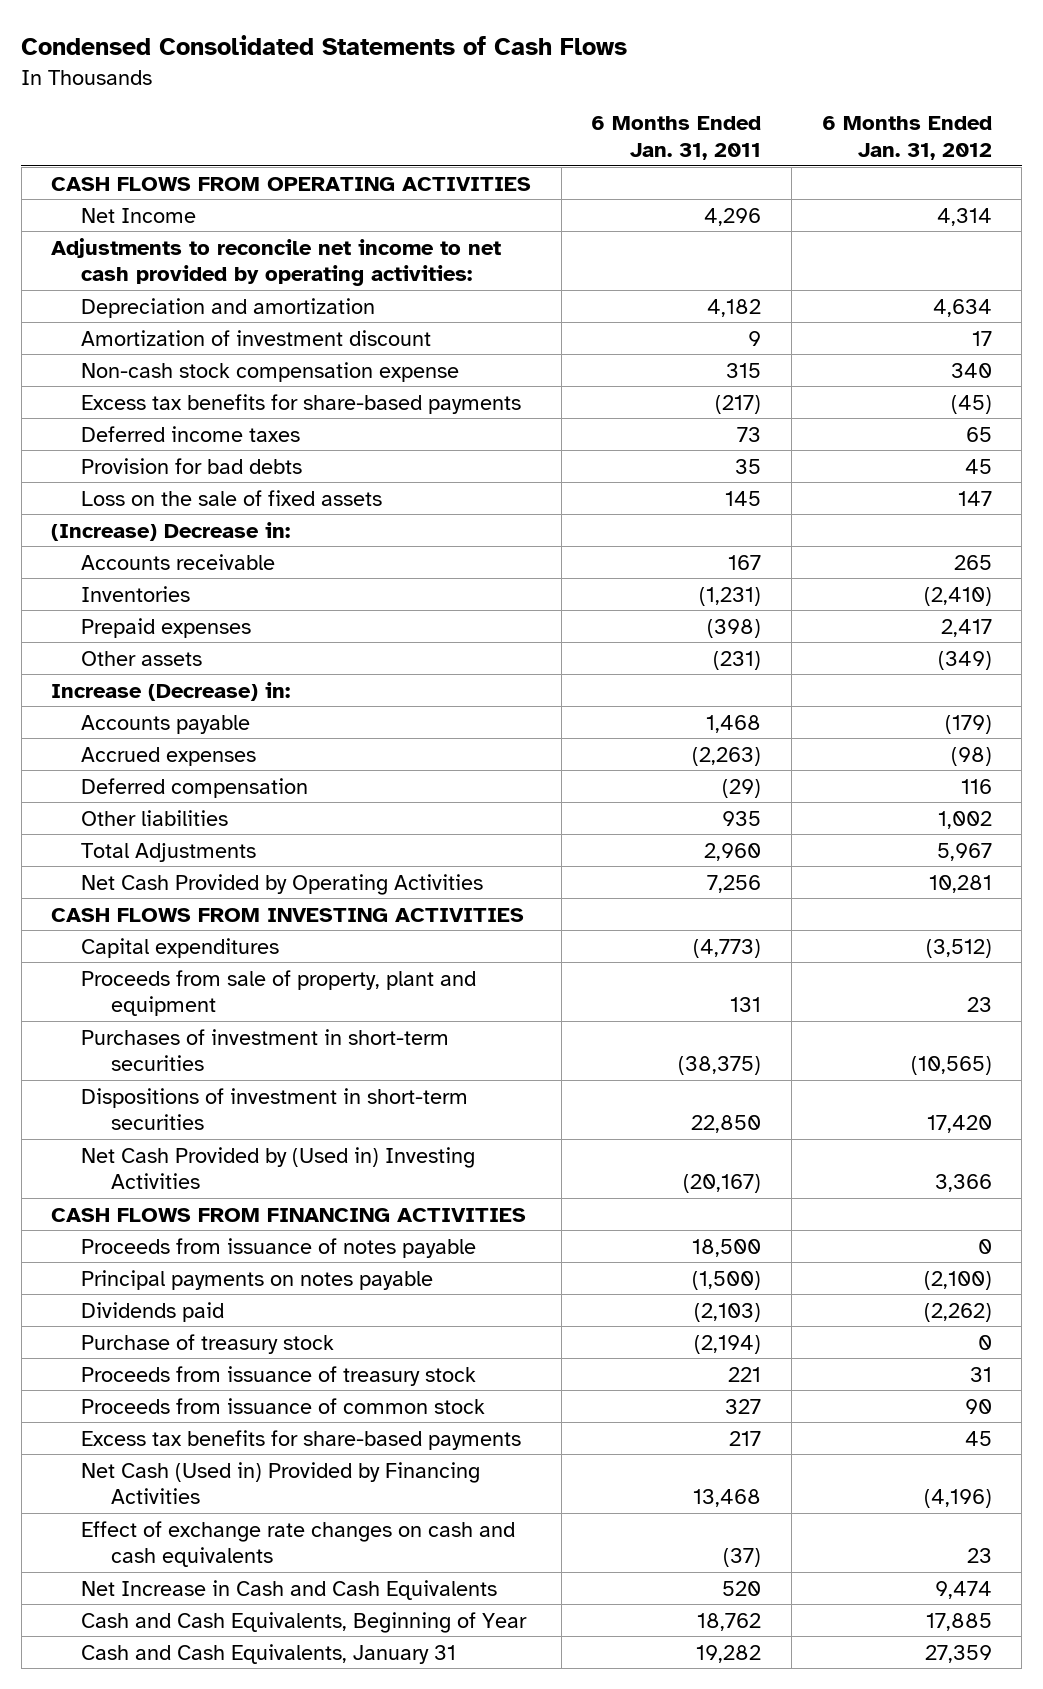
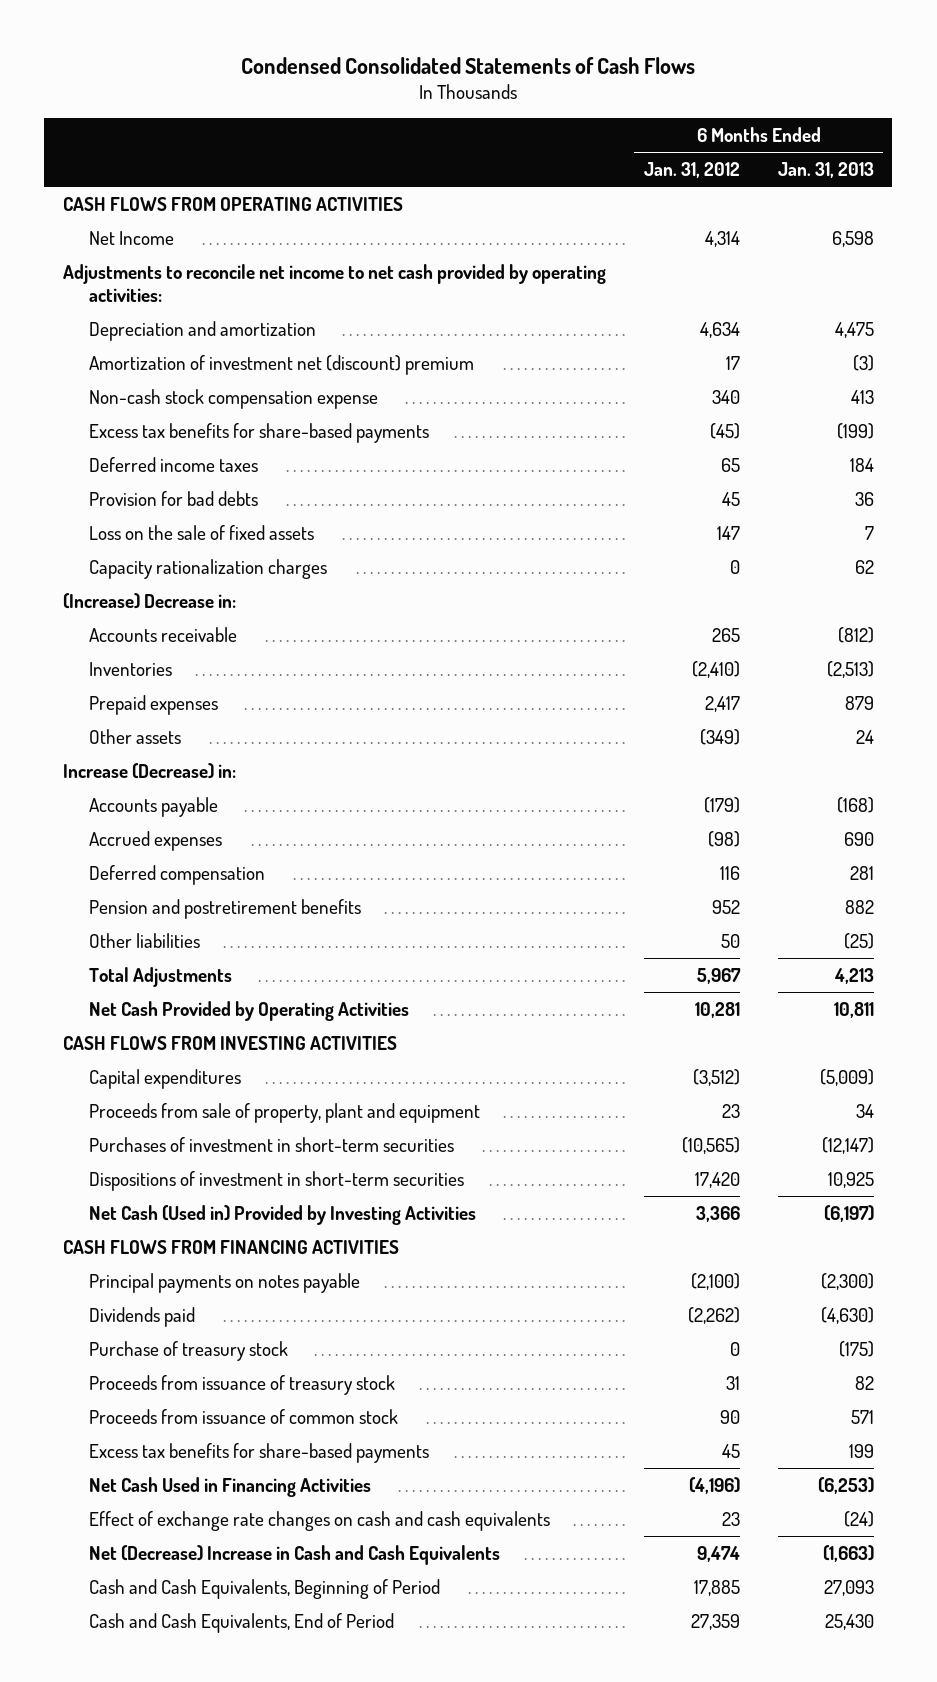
[591,116,762,160] 6 Months Ended Jan. 31, 2011 -> none
none -> [777,162,874,179] Jan. 31, 2013
[81,329,432,346] Amortization of investment discount -> [88,354,474,375] Amortization of investment net (discount) premium
none -> [88,558,327,579] Capacity rationalization charges
none -> [88,898,361,919] Pension and postretirement benefits
[937,810,992,829] 1,002 -> [720,933,740,948] 50
[81,1146,476,1190] Net Cash Provided by (Used in) Investing Activities -> [88,1204,476,1225] Net Cash (Used in) Provided by Investing Activities
[81,1237,477,1258] Proceeds from issuance of notes payable -> none
[81,1461,481,1505] Net Cash (Used in) Provided by Financing Activities -> [88,1476,371,1497] Net Cash Used in Financing Activities
[81,1579,498,1600] Net Increase in Cash and Cash Equivalents -> [88,1544,500,1565] Net (Decrease) Increase in Cash and Cash Equivalents
[81,1611,528,1633] Cash and Cash Equivalents, Beginning of Year -> [88,1578,440,1599] Cash and Cash Equivalents, Beginning of Period
[81,1643,457,1664] Cash and Cash Equivalents, January 31 -> [88,1612,394,1633] Cash and Cash Equivalents, End of Period

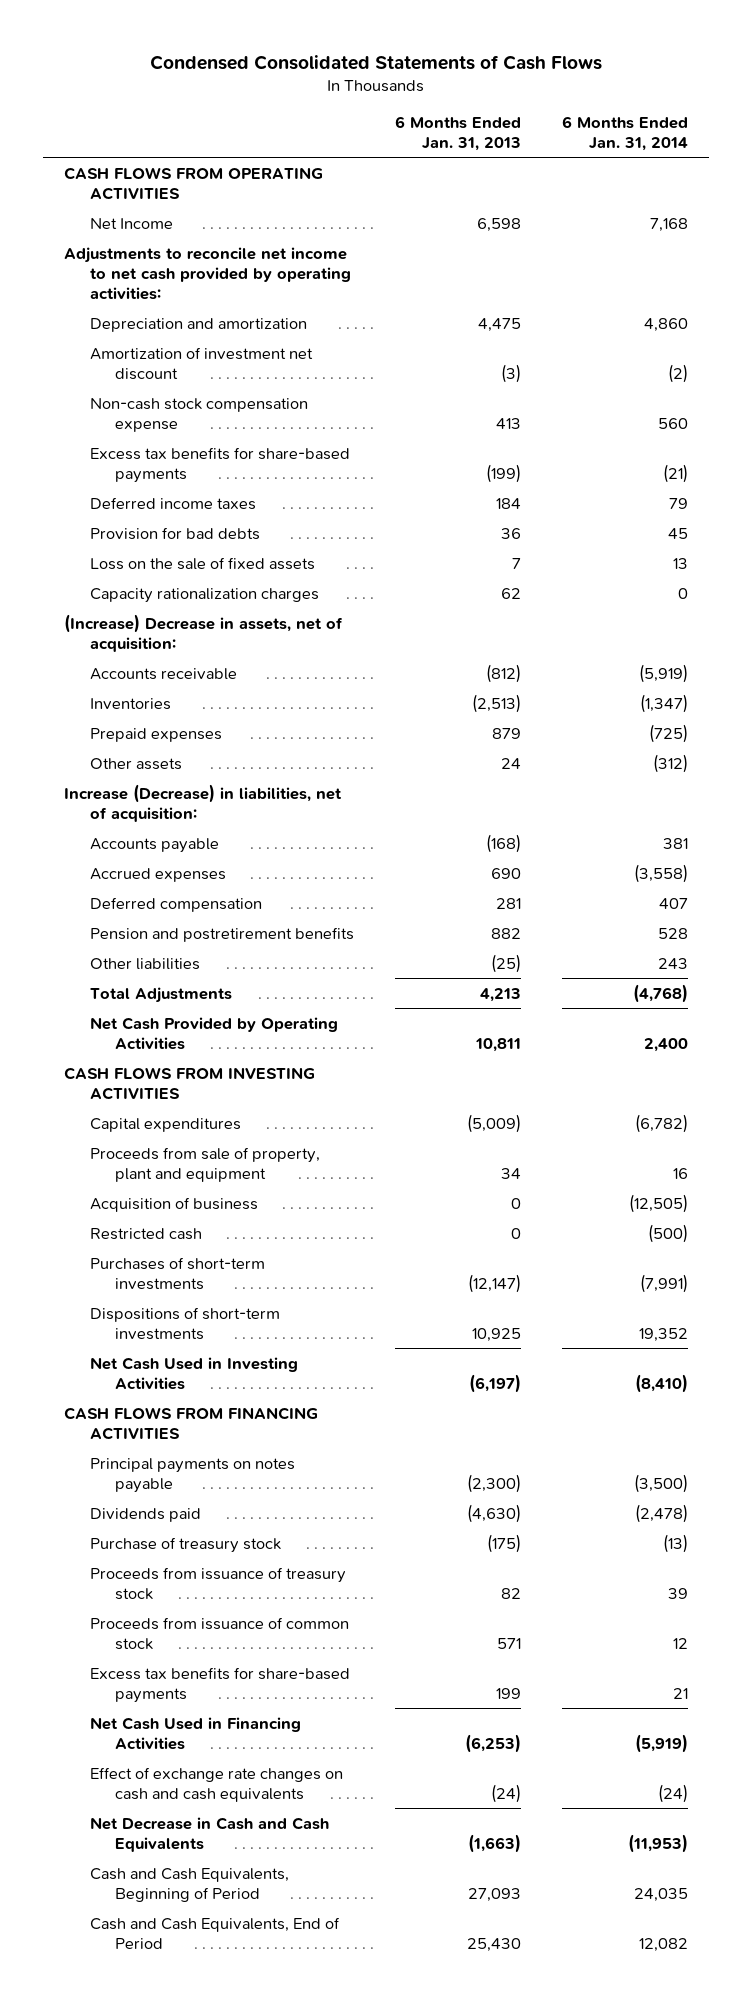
[643,162,740,179] Jan. 31, 2012 -> none
none -> [562,115,689,151] 6 Months Ended Jan. 31, 2014
[88,354,474,375] Amortization of investment net (discount) premium -> [89,346,313,380] Amortization of investment net discount
[63,592,237,609] (Increase) Decrease in: -> [63,613,343,652] (Increase) Decrease in assets, net of acquisition:
[63,762,237,779] Increase (Decrease) in: -> [63,783,342,822] Increase (Decrease) in liabilities, net of acquisition:
none -> [89,1196,258,1212] Acquisition of business
none -> [89,1227,202,1240] Restricted cash
[88,1136,454,1152] Purchases of investment in short-term securities -> [89,1256,265,1290] Purchases of short-term investments
[88,1170,464,1191] Dispositions of investment in short-term securities -> [89,1306,280,1340] Dispositions of short-term investments
[88,1204,476,1225] Net Cash (Used in) Provided by Investing Activities -> [89,1356,298,1390] Net Cash Used in Investing Activities
[88,1544,500,1565] Net (Decrease) Increase in Cash and Cash Equivalents -> [89,1816,329,1852] Net Decrease in Cash and Cash Equivalents

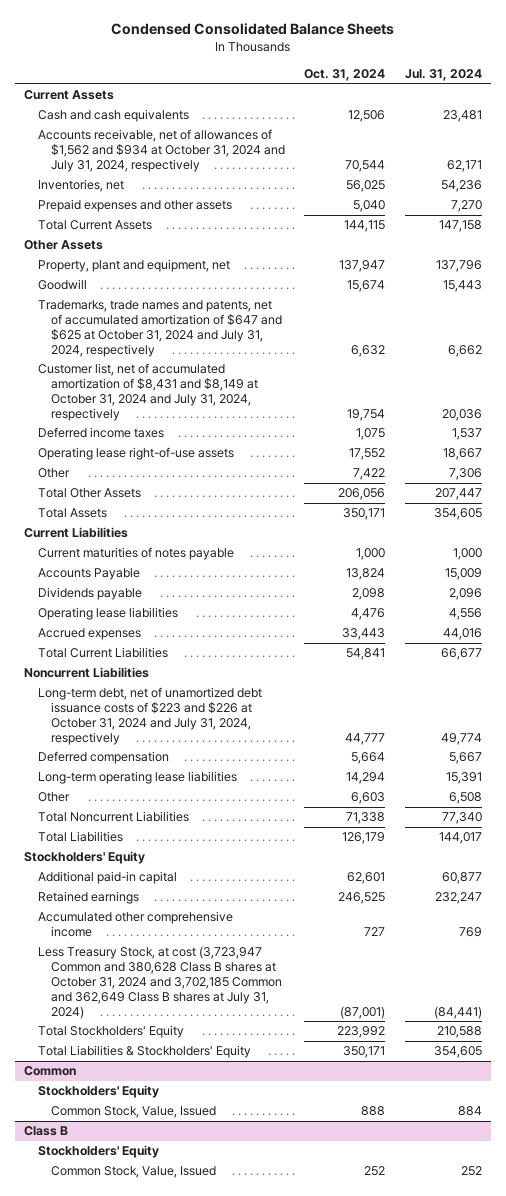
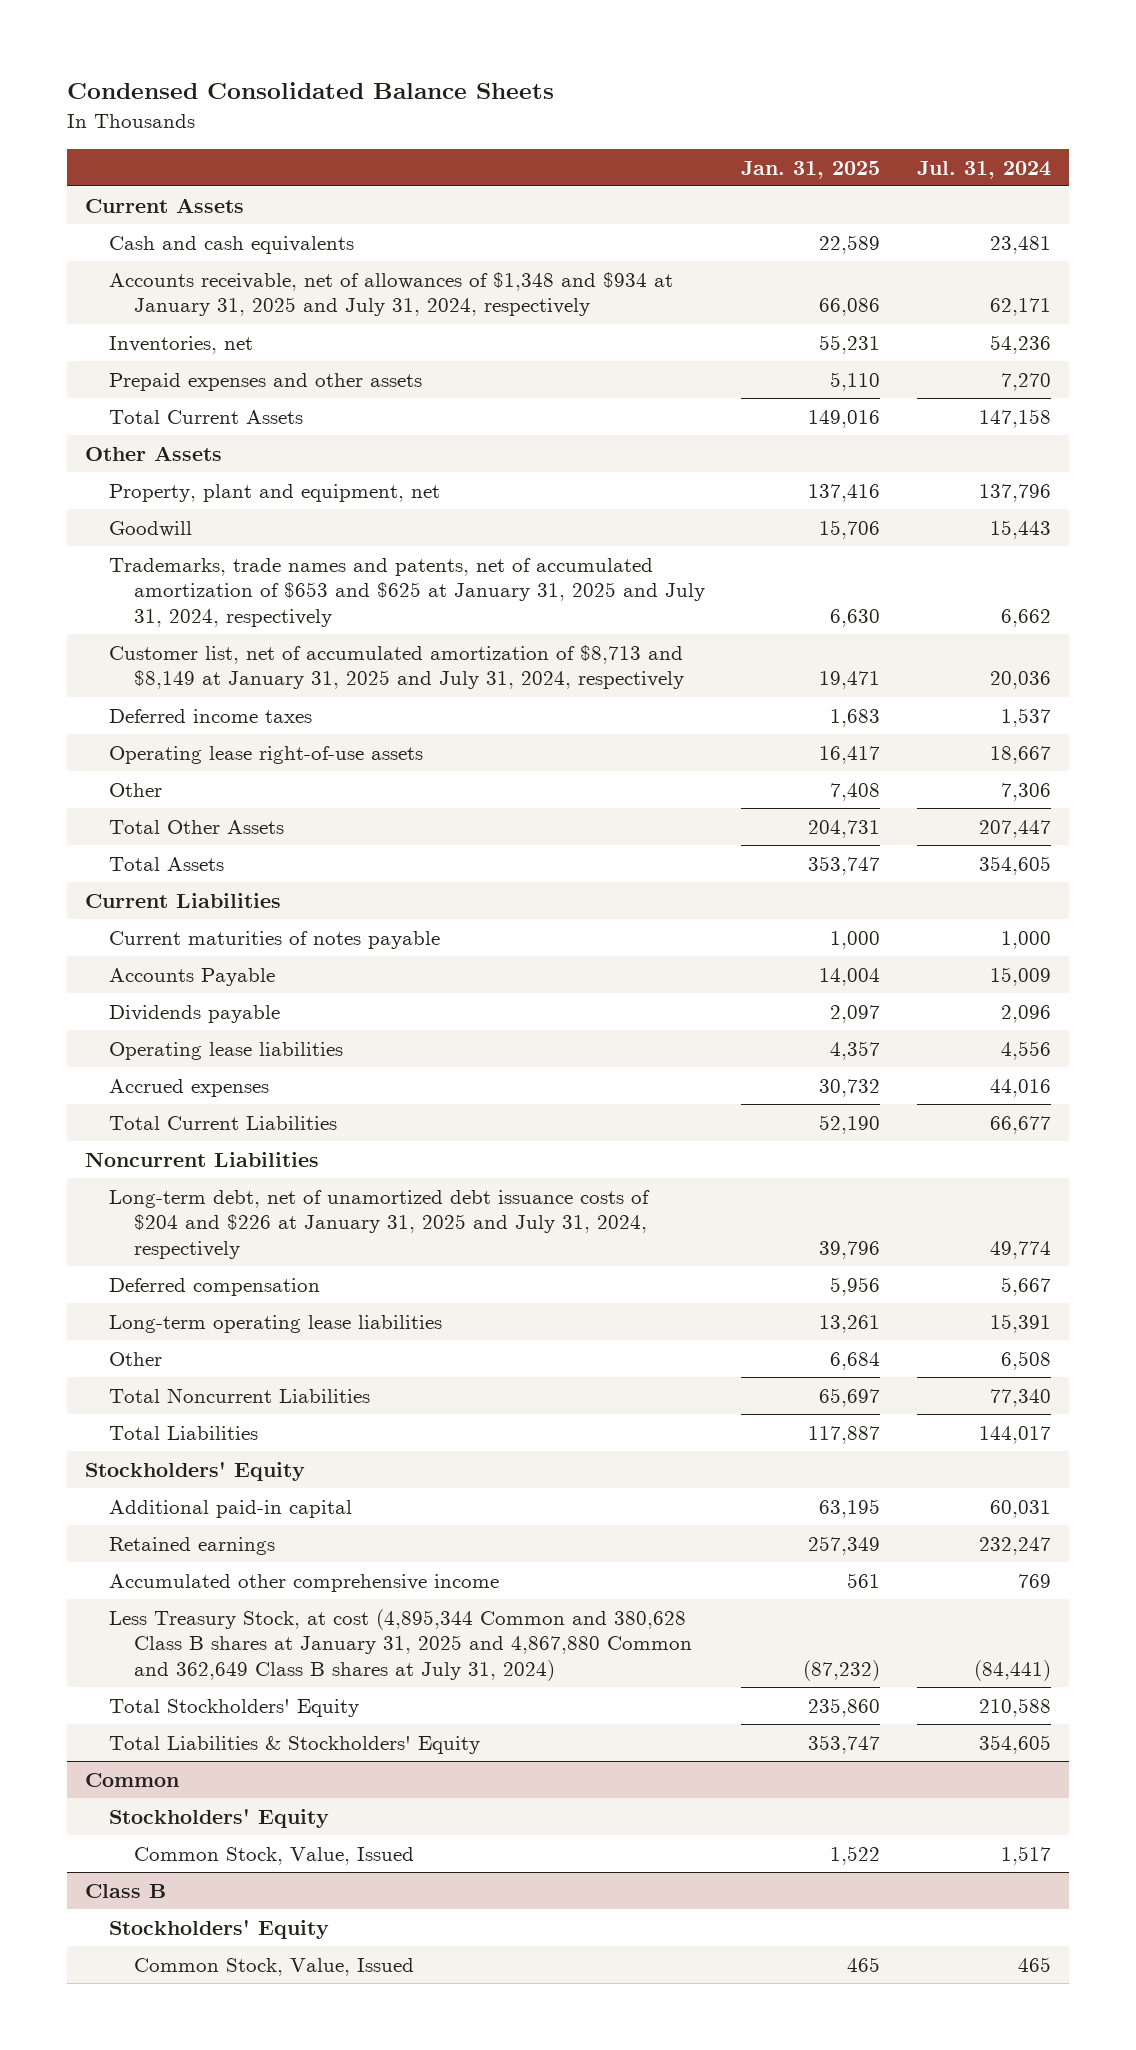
[304,69,386,82] Oct. 31, 2024 -> none
none -> [741,160,881,179] Jan. 31, 2025
[37,129,285,173] Accounts receivable, net of allowances of $1,562 and $934 at October 31, 2024 and July 31, 2024, respectively -> [109,271,674,317] Accounts receivable, net of allowances of $1,348 and $934 at January 31, 2025 and July 31, 2024, respectively
[37,300,282,357] Trademarks, trade names and patents, net of accumulated amortization of $647 and $625 at October 31, 2024 and July 31, 2024, respectively -> [109,557,705,628] Trademarks, trade names and patents, net of accumulated amortization of $653 and $625 at January 31, 2025 and July 31, 2024, respectively
[37,363,258,421] Customer list, net of accumulated amortization of $8,431 and $8,149 at October 31, 2024 and July 31, 2024, respectively -> [109,644,684,690] Customer list, net of accumulated amortization of $8,713 and $8,149 at January 31, 2025 and July 31, 2024, respectively
[37,687,262,745] Long-term debt, net of unamortized debt issuance costs of $223 and $226 at October 31, 2024 and July 31, 2024, respectively -> [109,1189,651,1260] Long-term debt, net of unamortized debt issuance costs of $204 and $226 at January 31, 2025 and July 31, 2024, respectively
[441,872,482,885] 60,877 -> [989,1499,1051,1518] 60,031
[37,946,282,1019] Less Treasury Stock, at cost (3,723,947 Common and 380,628 Class B shares at October 31, 2024 and 3,702,185 Common and 362,649 Class B shares at July 31, 2024) -> [109,1608,692,1682] Less Treasury Stock, at cost (4,895,344 Common and 380,628 Class B shares at January 31, 2025 and 4,867,880 Common and 362,649 Class B shares at July 31, 2024)
[457,1106,482,1117] 884 -> [1000,1845,1051,1865] 1,517
[460,1166,482,1177] 252 -> [1017,1956,1051,1972] 465

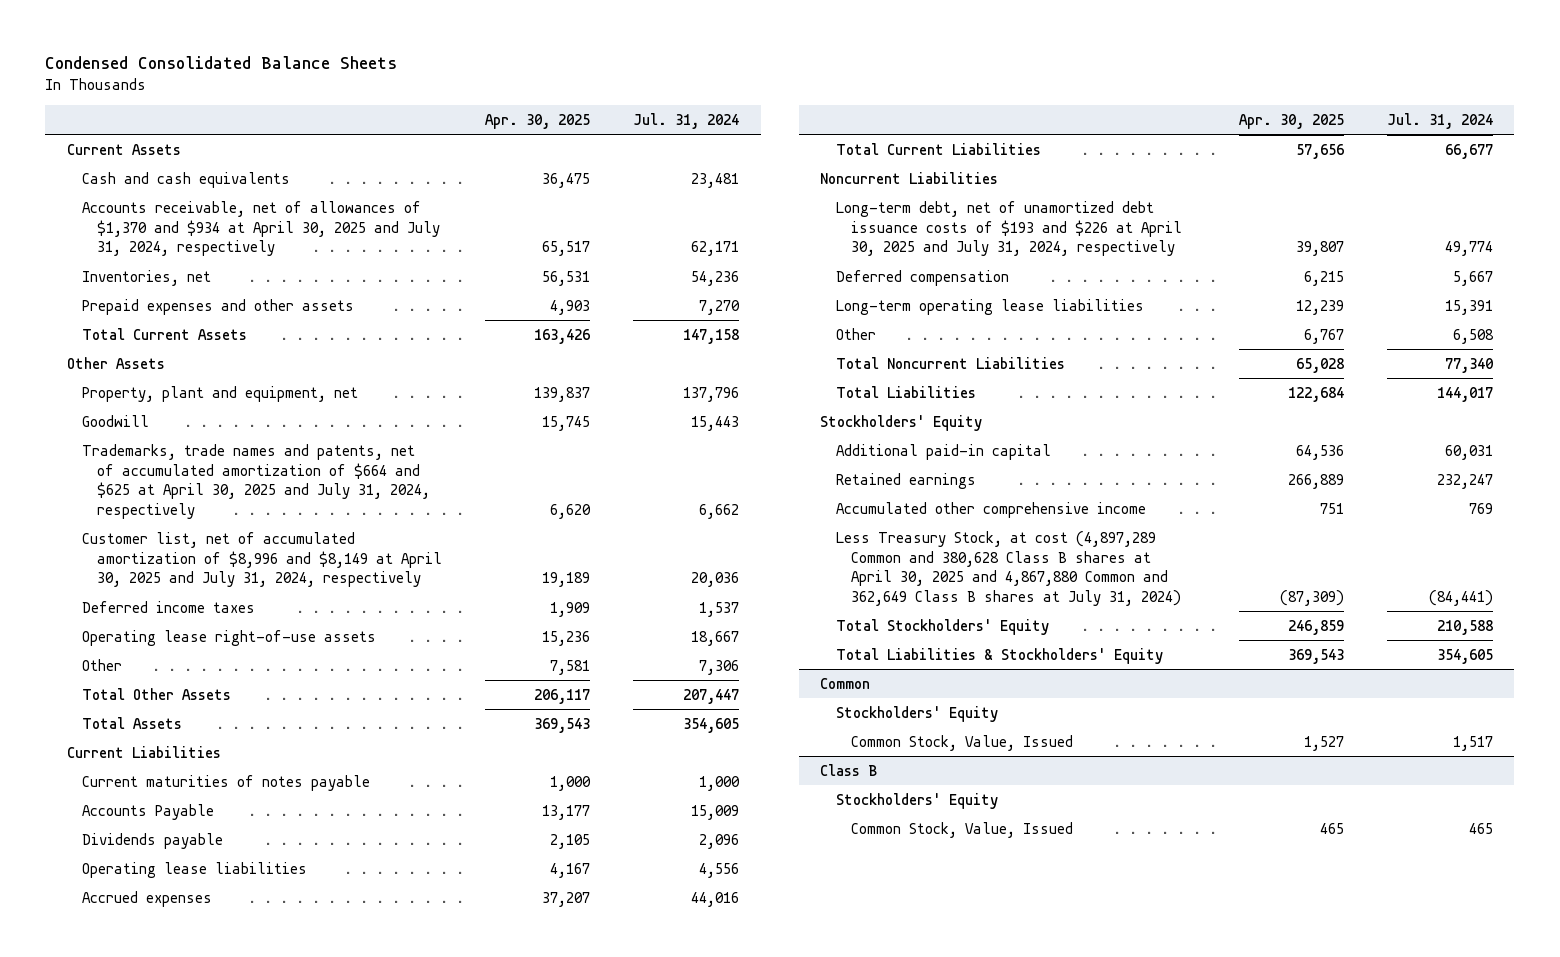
[741,160,881,179] Jan. 31, 2025 -> none
none -> [485,113,591,129] Apr. 30, 2025
[109,271,674,317] Accounts receivable, net of allowances of $1,348 and $934 at January 31, 2025 and July 31, 2024, respectively -> [82,200,441,257] Accounts receivable, net of allowances of $1,370 and $934 at April 30, 2025 and July 31, 2024, respectively
[109,557,705,628] Trademarks, trade names and patents, net of accumulated amortization of $653 and $625 at January 31, 2025 and July 31, 2024, respectively -> [82,443,431,520] Trademarks, trade names and patents, net of accumulated amortization of $664 and $625 at April 30, 2025 and July 31, 2024, respectively
[109,644,684,690] Customer list, net of accumulated amortization of $8,713 and $8,149 at January 31, 2025 and July 31, 2024, respectively -> [82,531,443,588] Customer list, net of accumulated amortization of $8,996 and $8,149 at April 30, 2025 and July 31, 2024, respectively
[109,1189,651,1260] Long-term debt, net of unamortized debt issuance costs of $204 and $226 at January 31, 2025 and July 31, 2024, respectively -> [835,200,1182,257] Long-term debt, net of unamortized debt issuance costs of $193 and $226 at April 30, 2025 and July 31, 2024, respectively
[109,1608,692,1682] Less Treasury Stock, at cost (4,895,344 Common and 380,628 Class B shares at January 31, 2025 and 4,867,880 Common and 362,649 Class B shares at July 31, 2024) -> [835,530,1181,607] Less Treasury Stock, at cost (4,897,289 Common and 380,628 Class B shares at April 30, 2025 and 4,867,880 Common and 362,649 Class B shares at July 31, 2024)

